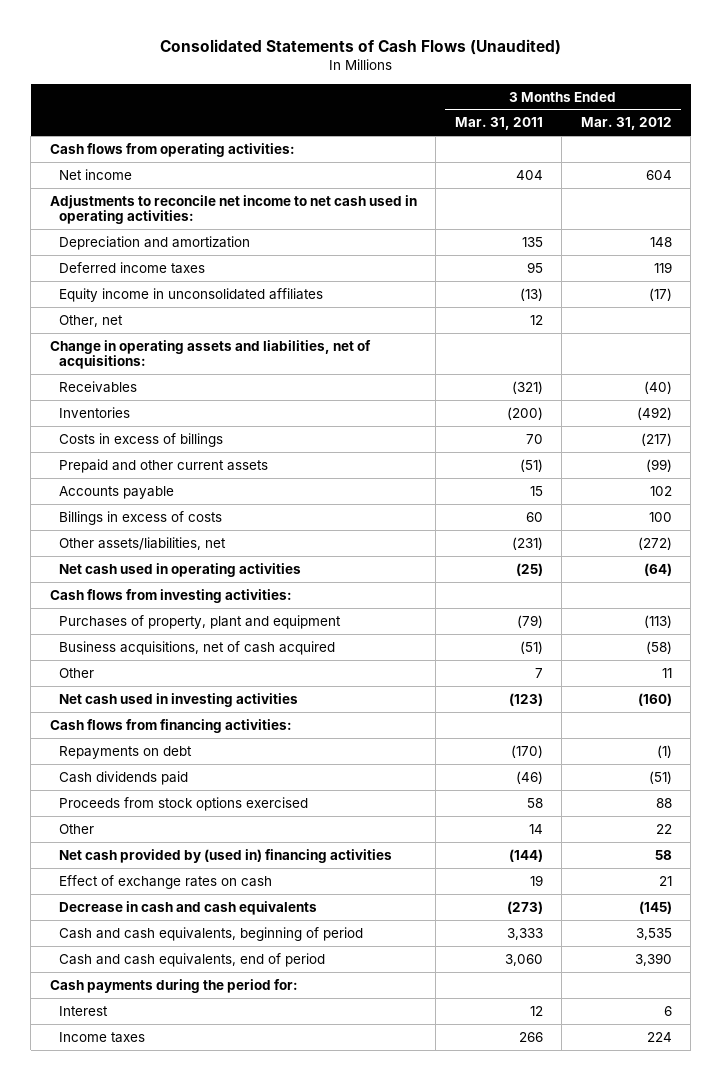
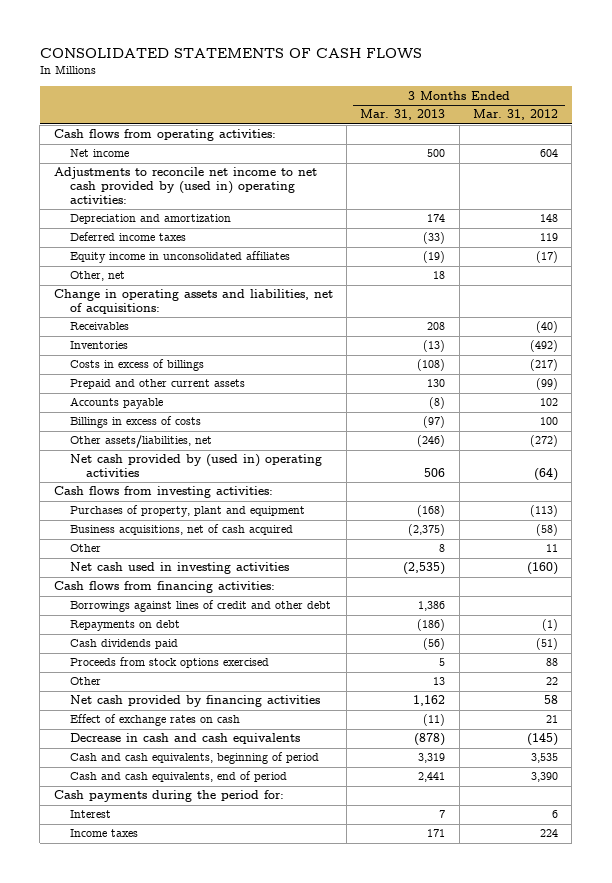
[159,38,561,55] Consolidated Statements of Cash Flows (Unaudited) -> [39,48,422,59] CONSOLIDATED STATEMENTS OF CASH FLOWS
[454,117,543,131] Mar. 31, 2011 -> none
none -> [360,109,446,121] Mar. 31, 2013
[49,194,417,225] Adjustments to reconcile net income to net cash used in operating activities: -> [53,167,317,205] Adjustments to reconcile net income to net cash provided by (used in) operating activities:
[59,562,302,577] Net cash used in operating activities -> [69,454,322,478] Net cash provided by (used in) operating activities
none -> [69,600,331,613] Borrowings against lines of credit and other debt
[59,848,393,863] Net cash provided by (used in) financing activities -> [69,695,320,708] Net cash provided by financing activities

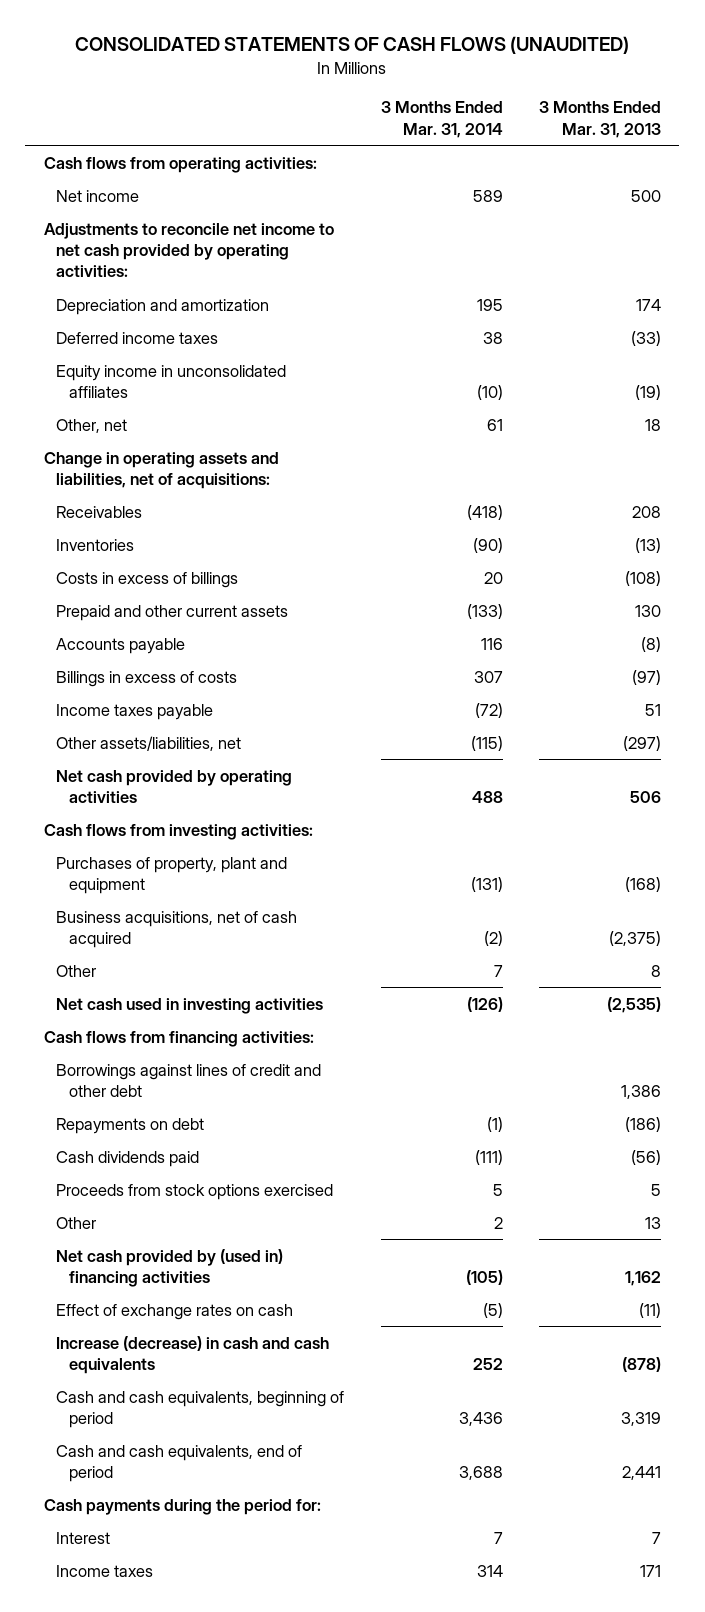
[39,48,422,59] CONSOLIDATED STATEMENTS OF CASH FLOWS -> [75,36,630,55] CONSOLIDATED STATEMENTS OF CASH FLOWS (UNAUDITED)
[473,109,559,121] Mar. 31, 2012 -> none
none -> [380,101,503,138] 3 Months Ended Mar. 31, 2014
[53,167,317,205] Adjustments to reconcile net income to net cash provided by (used in) operating activities: -> [43,222,334,278] Adjustments to reconcile net income to net cash provided by operating activities:
none -> [56,703,214,720] Income taxes payable
[417,435,446,448] (246) -> [623,735,662,751] (297)
[69,454,322,478] Net cash provided by (used in) operating activities -> [56,769,293,803] Net cash provided by operating activities
[69,695,320,708] Net cash provided by financing activities -> [56,1248,284,1287] Net cash provided by (used in) financing activities
[69,733,300,745] Decrease in cash and cash equivalents -> [56,1335,330,1374] Increase (decrease) in cash and cash equivalents

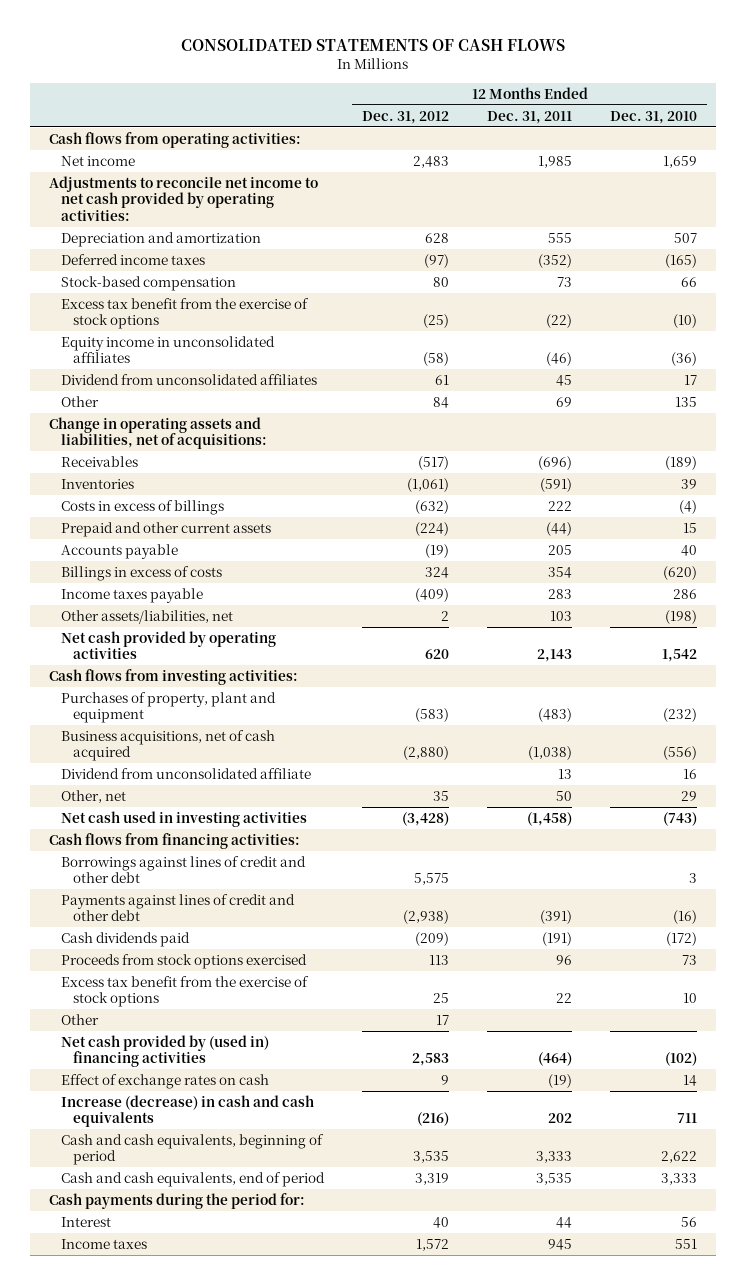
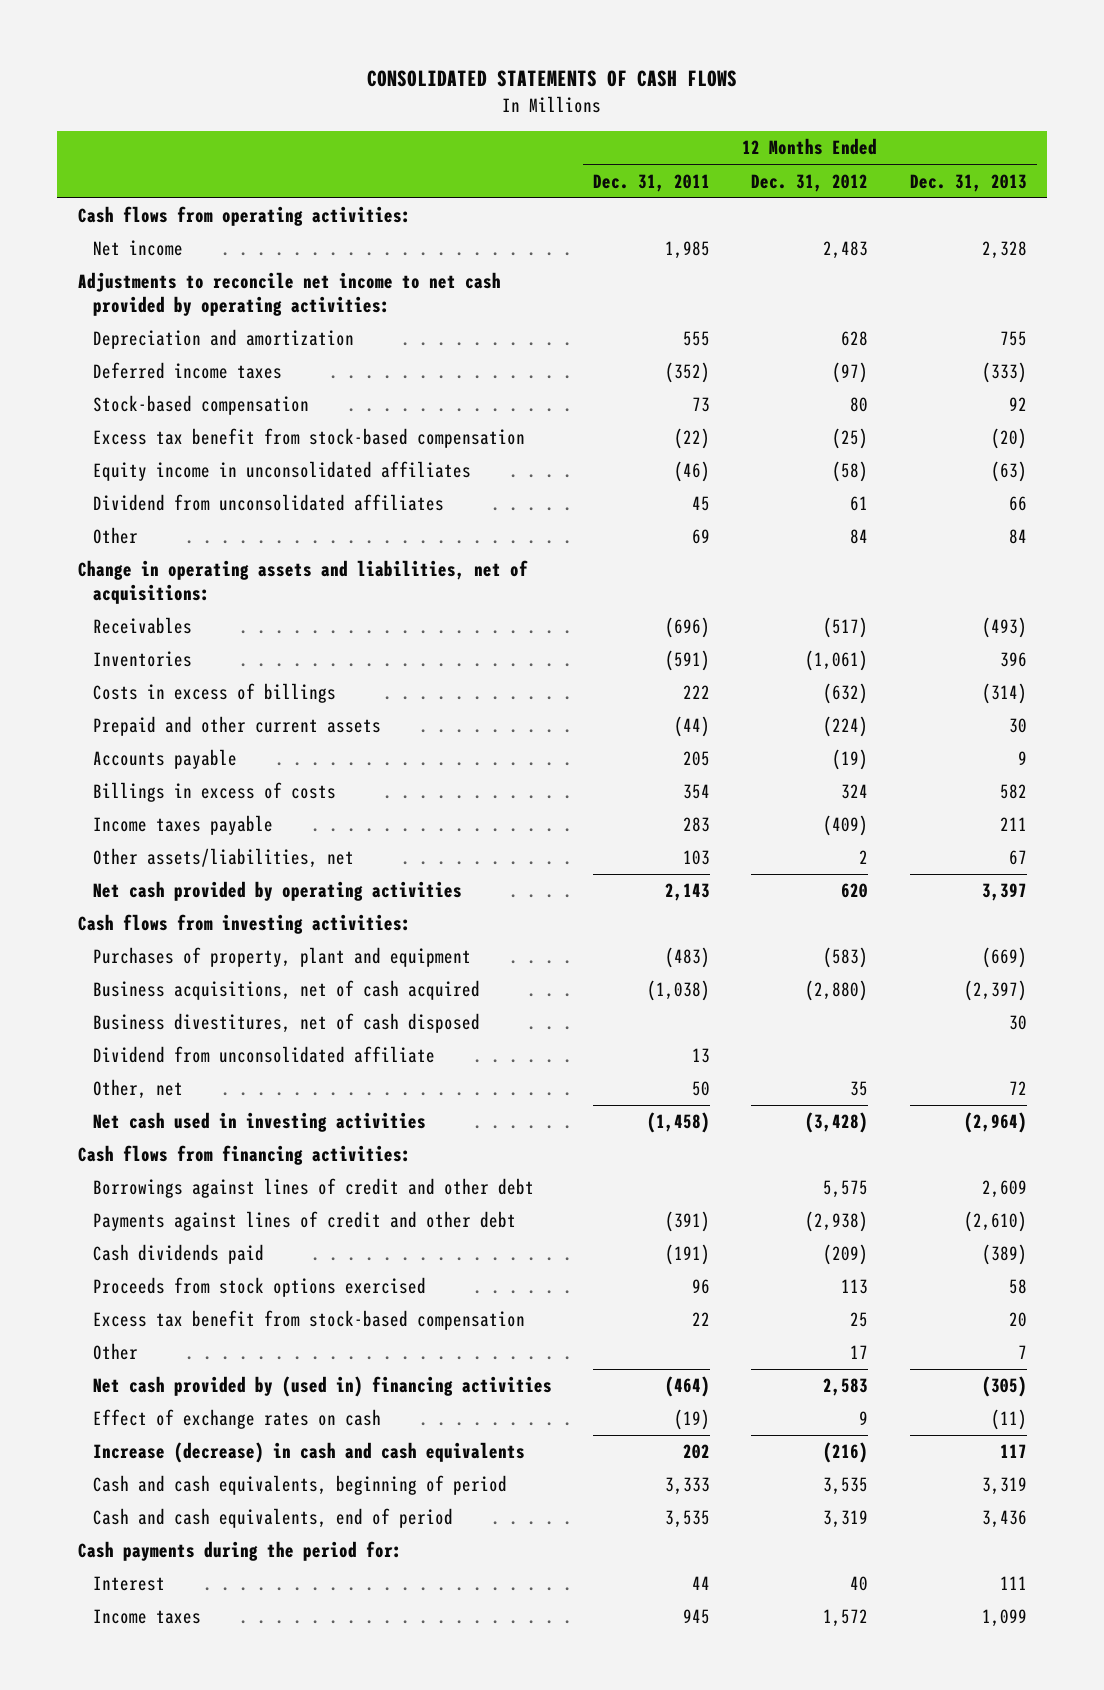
[610,110,698,124] Dec. 31, 2010 -> none
none -> [909,173,1027,192] Dec. 31, 2013
[60,297,309,330] Excess tax benefit from the exercise of stock options -> [92,428,525,449] Excess tax benefit from stock-based compensation
none -> [92,1013,480,1034] Business divestitures, net of cash disposed
[60,975,309,1008] Excess tax benefit from the exercise of stock options -> [92,1310,525,1331] Excess tax benefit from stock-based compensation

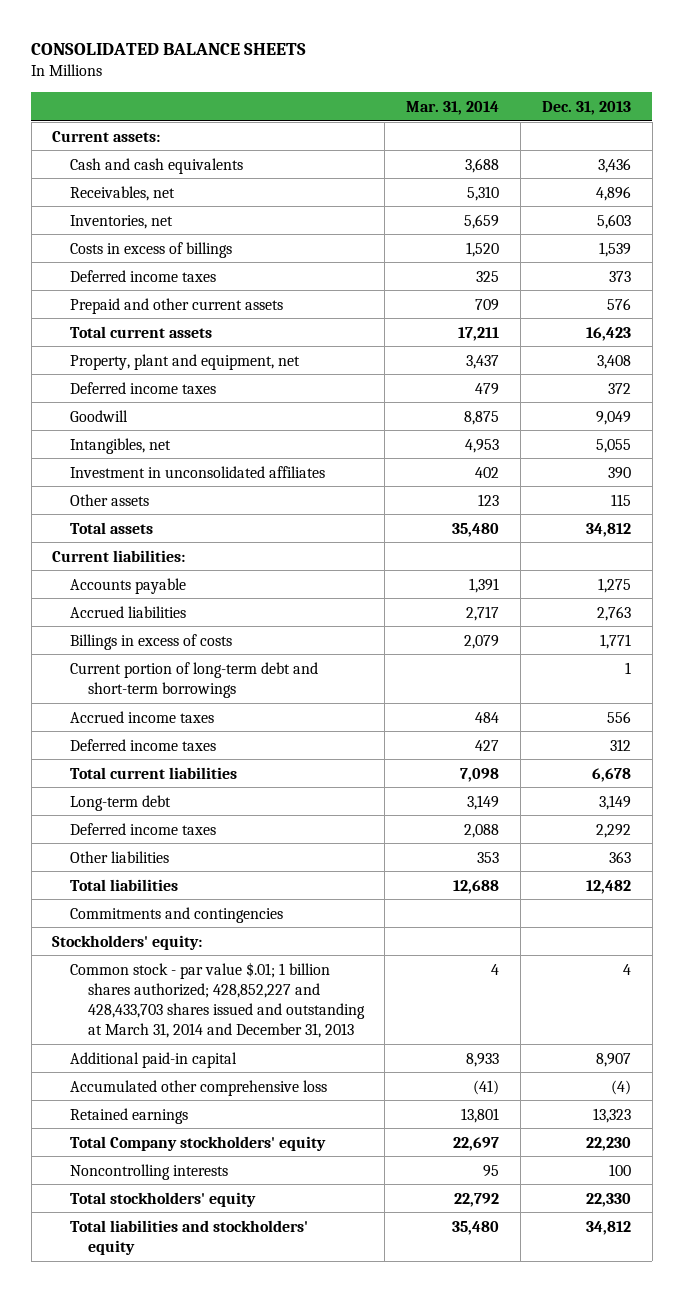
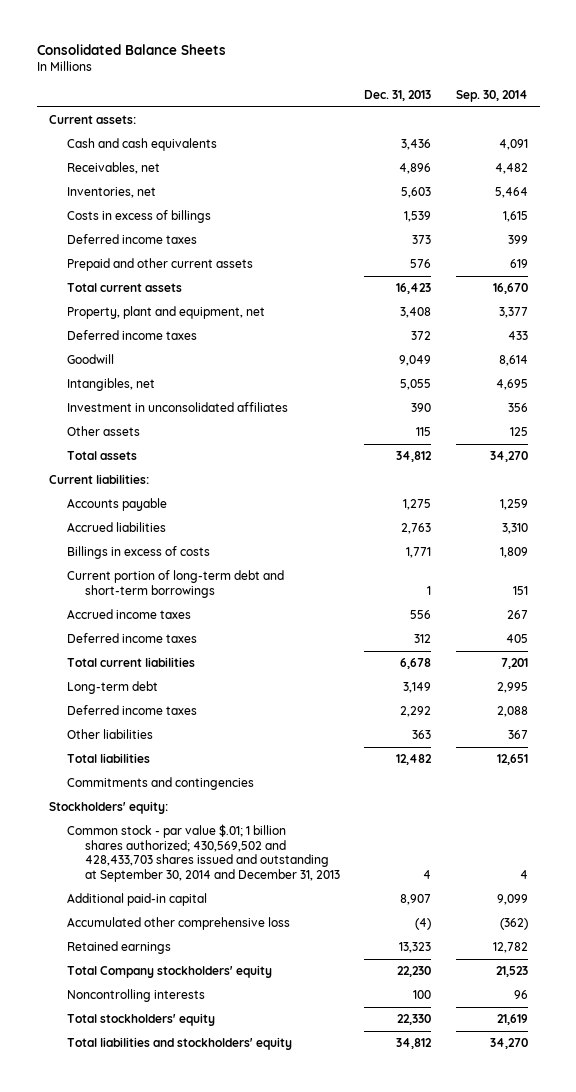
[31,43,307,56] CONSOLIDATED BALANCE SHEETS -> [36,43,226,55] Consolidated Balance Sheets
[406,100,500,115] Mar. 31, 2014 -> none
none -> [455,89,528,102] Sep. 30, 2014
[70,961,365,1039] Common stock - par value $.01; 1 billion shares authorized; 428,852,227 and 428,433,703 shares issued and outstanding at March 31, 2014 and December 31, 2013 -> [66,824,340,883] Common stock - par value $.01; 1 billion shares authorized; 430,569,502 and 428,433,703 shares issued and outstanding at September 30, 2014 and December 31, 2013

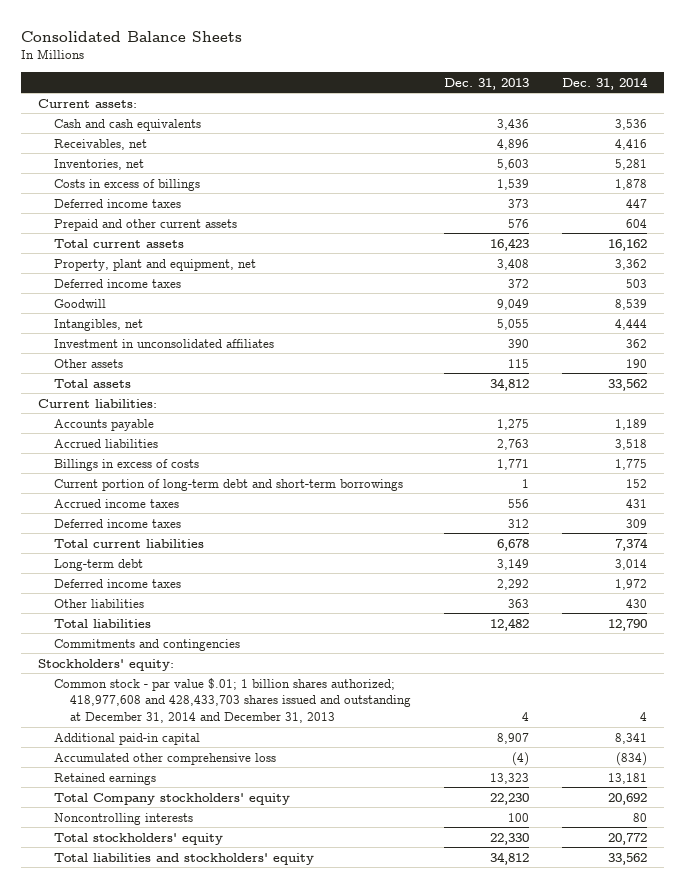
[455,89,528,102] Sep. 30, 2014 -> none
none -> [562,76,649,90] Dec. 31, 2014
[66,824,340,883] Common stock - par value $.01; 1 billion shares authorized; 430,569,502 and 428,433,703 shares issued and outstanding at September 30, 2014 and December 31, 2013 -> [53,677,411,724] Common stock - par value $.01; 1 billion shares authorized; 418,977,608 and 428,433,703 shares issued and outstanding at December 31, 2014 and December 31, 2013

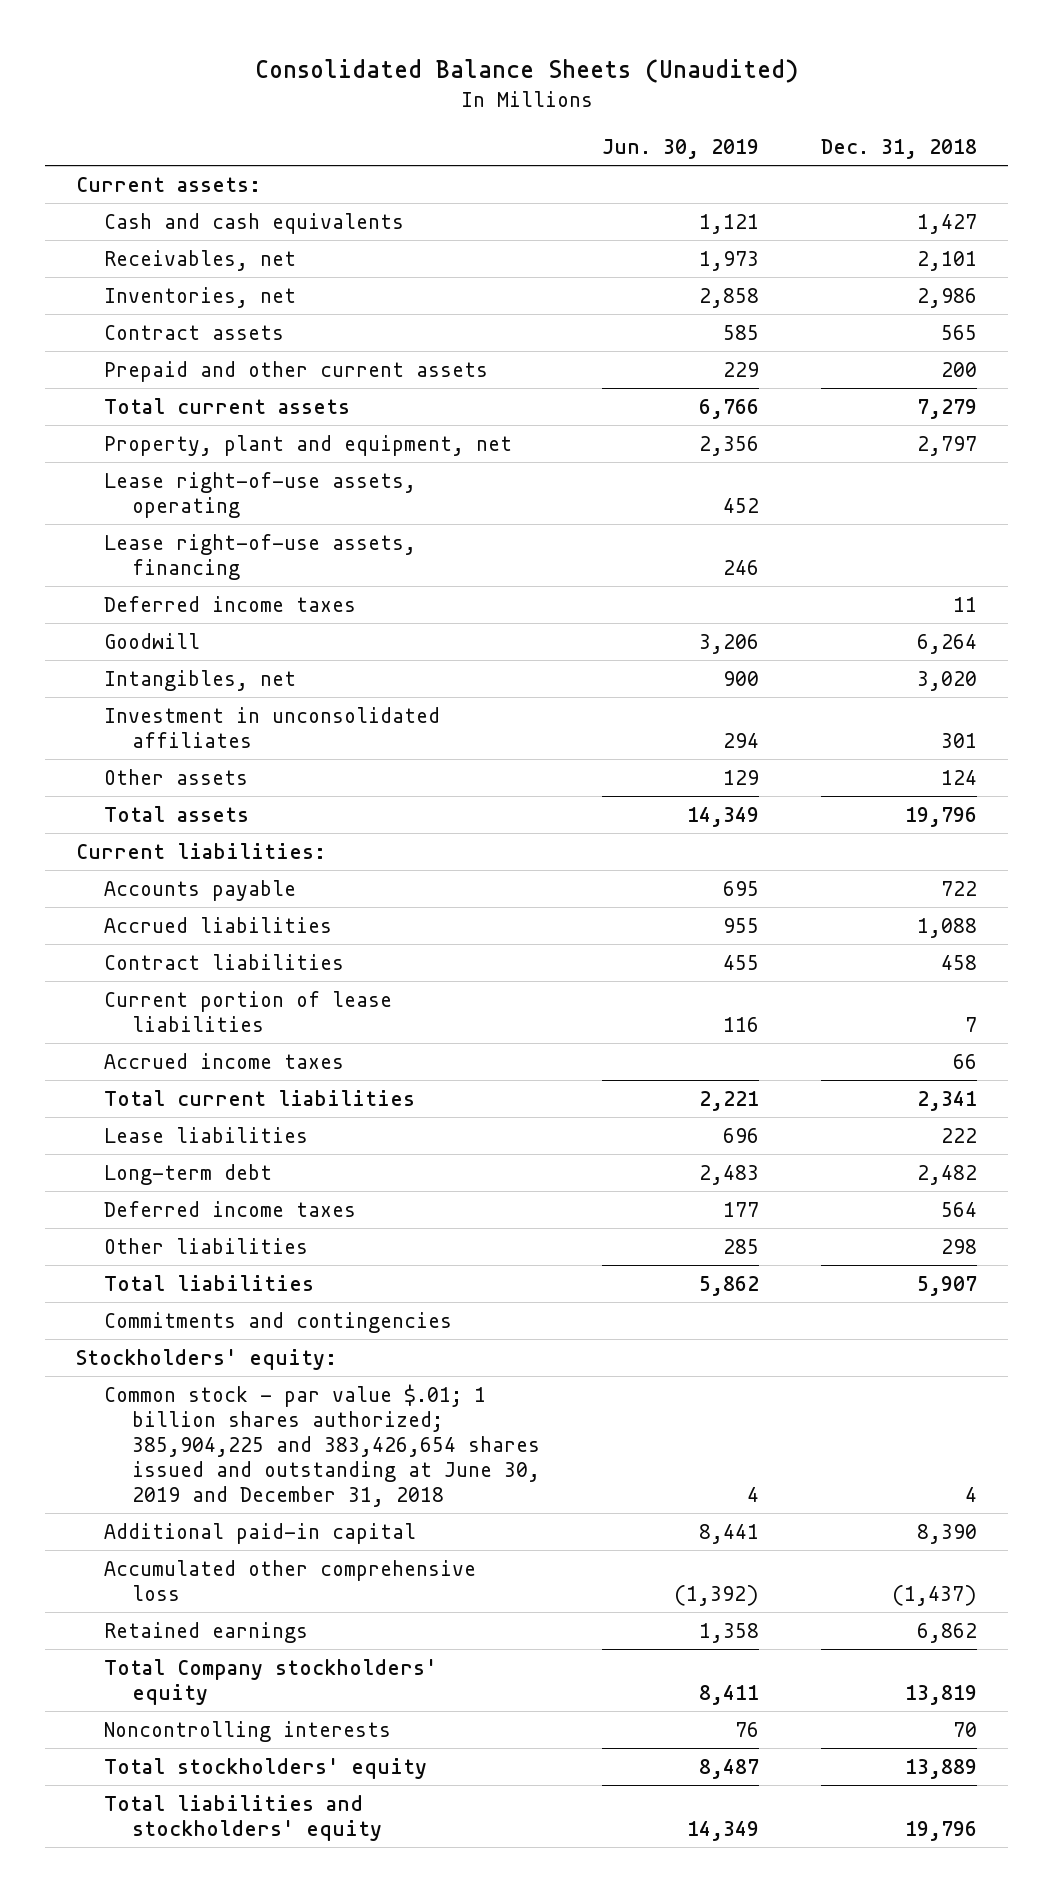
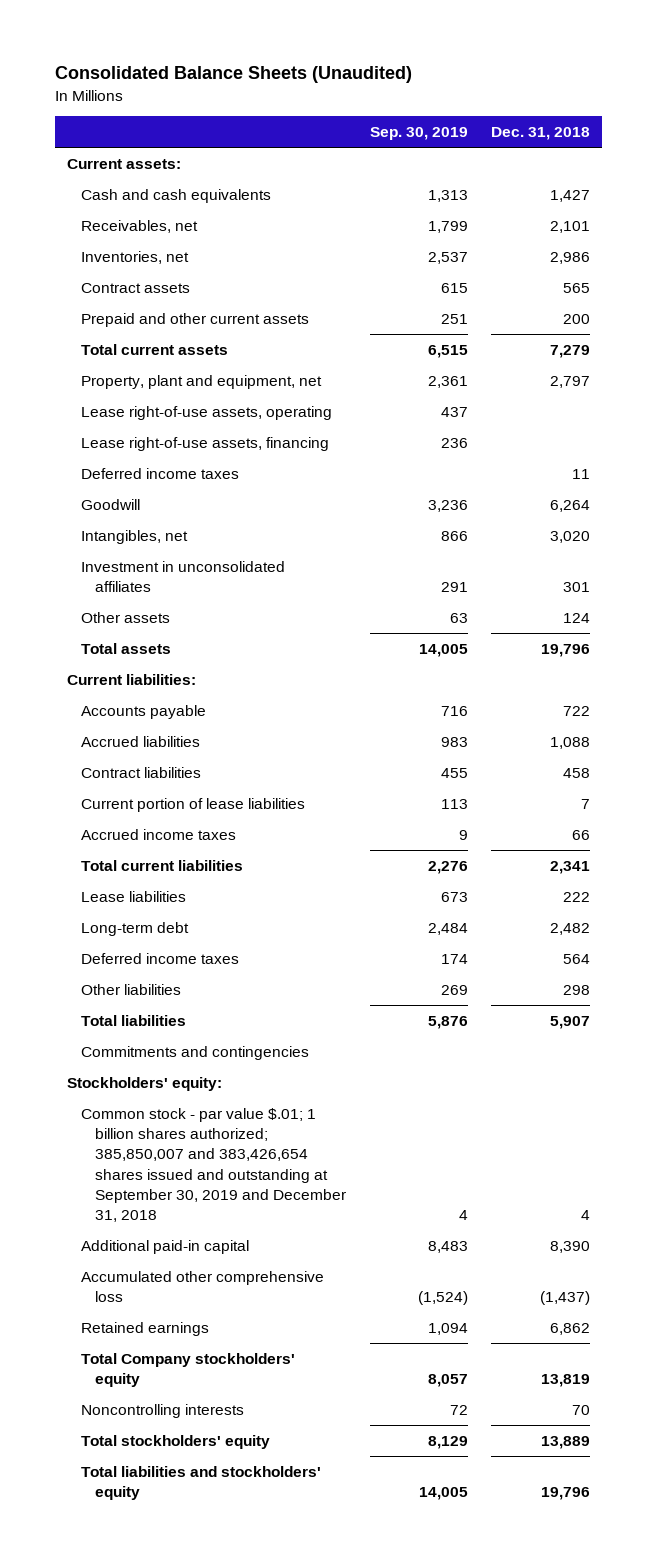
[602,138,760,159] Jun. 30, 2019 -> none
none -> [369,127,468,141] Sep. 30, 2019
[104,1383,541,1507] Common stock - par value $.01; 1 billion shares authorized; 385,904,225 and 383,426,654 shares issued and outstanding at June 30, 2019 and December 31, 2018 -> [80,1107,347,1223] Common stock - par value $.01; 1 billion shares authorized; 385,850,007 and 383,426,654 shares issued and outstanding at September 30, 2019 and December 31, 2018

